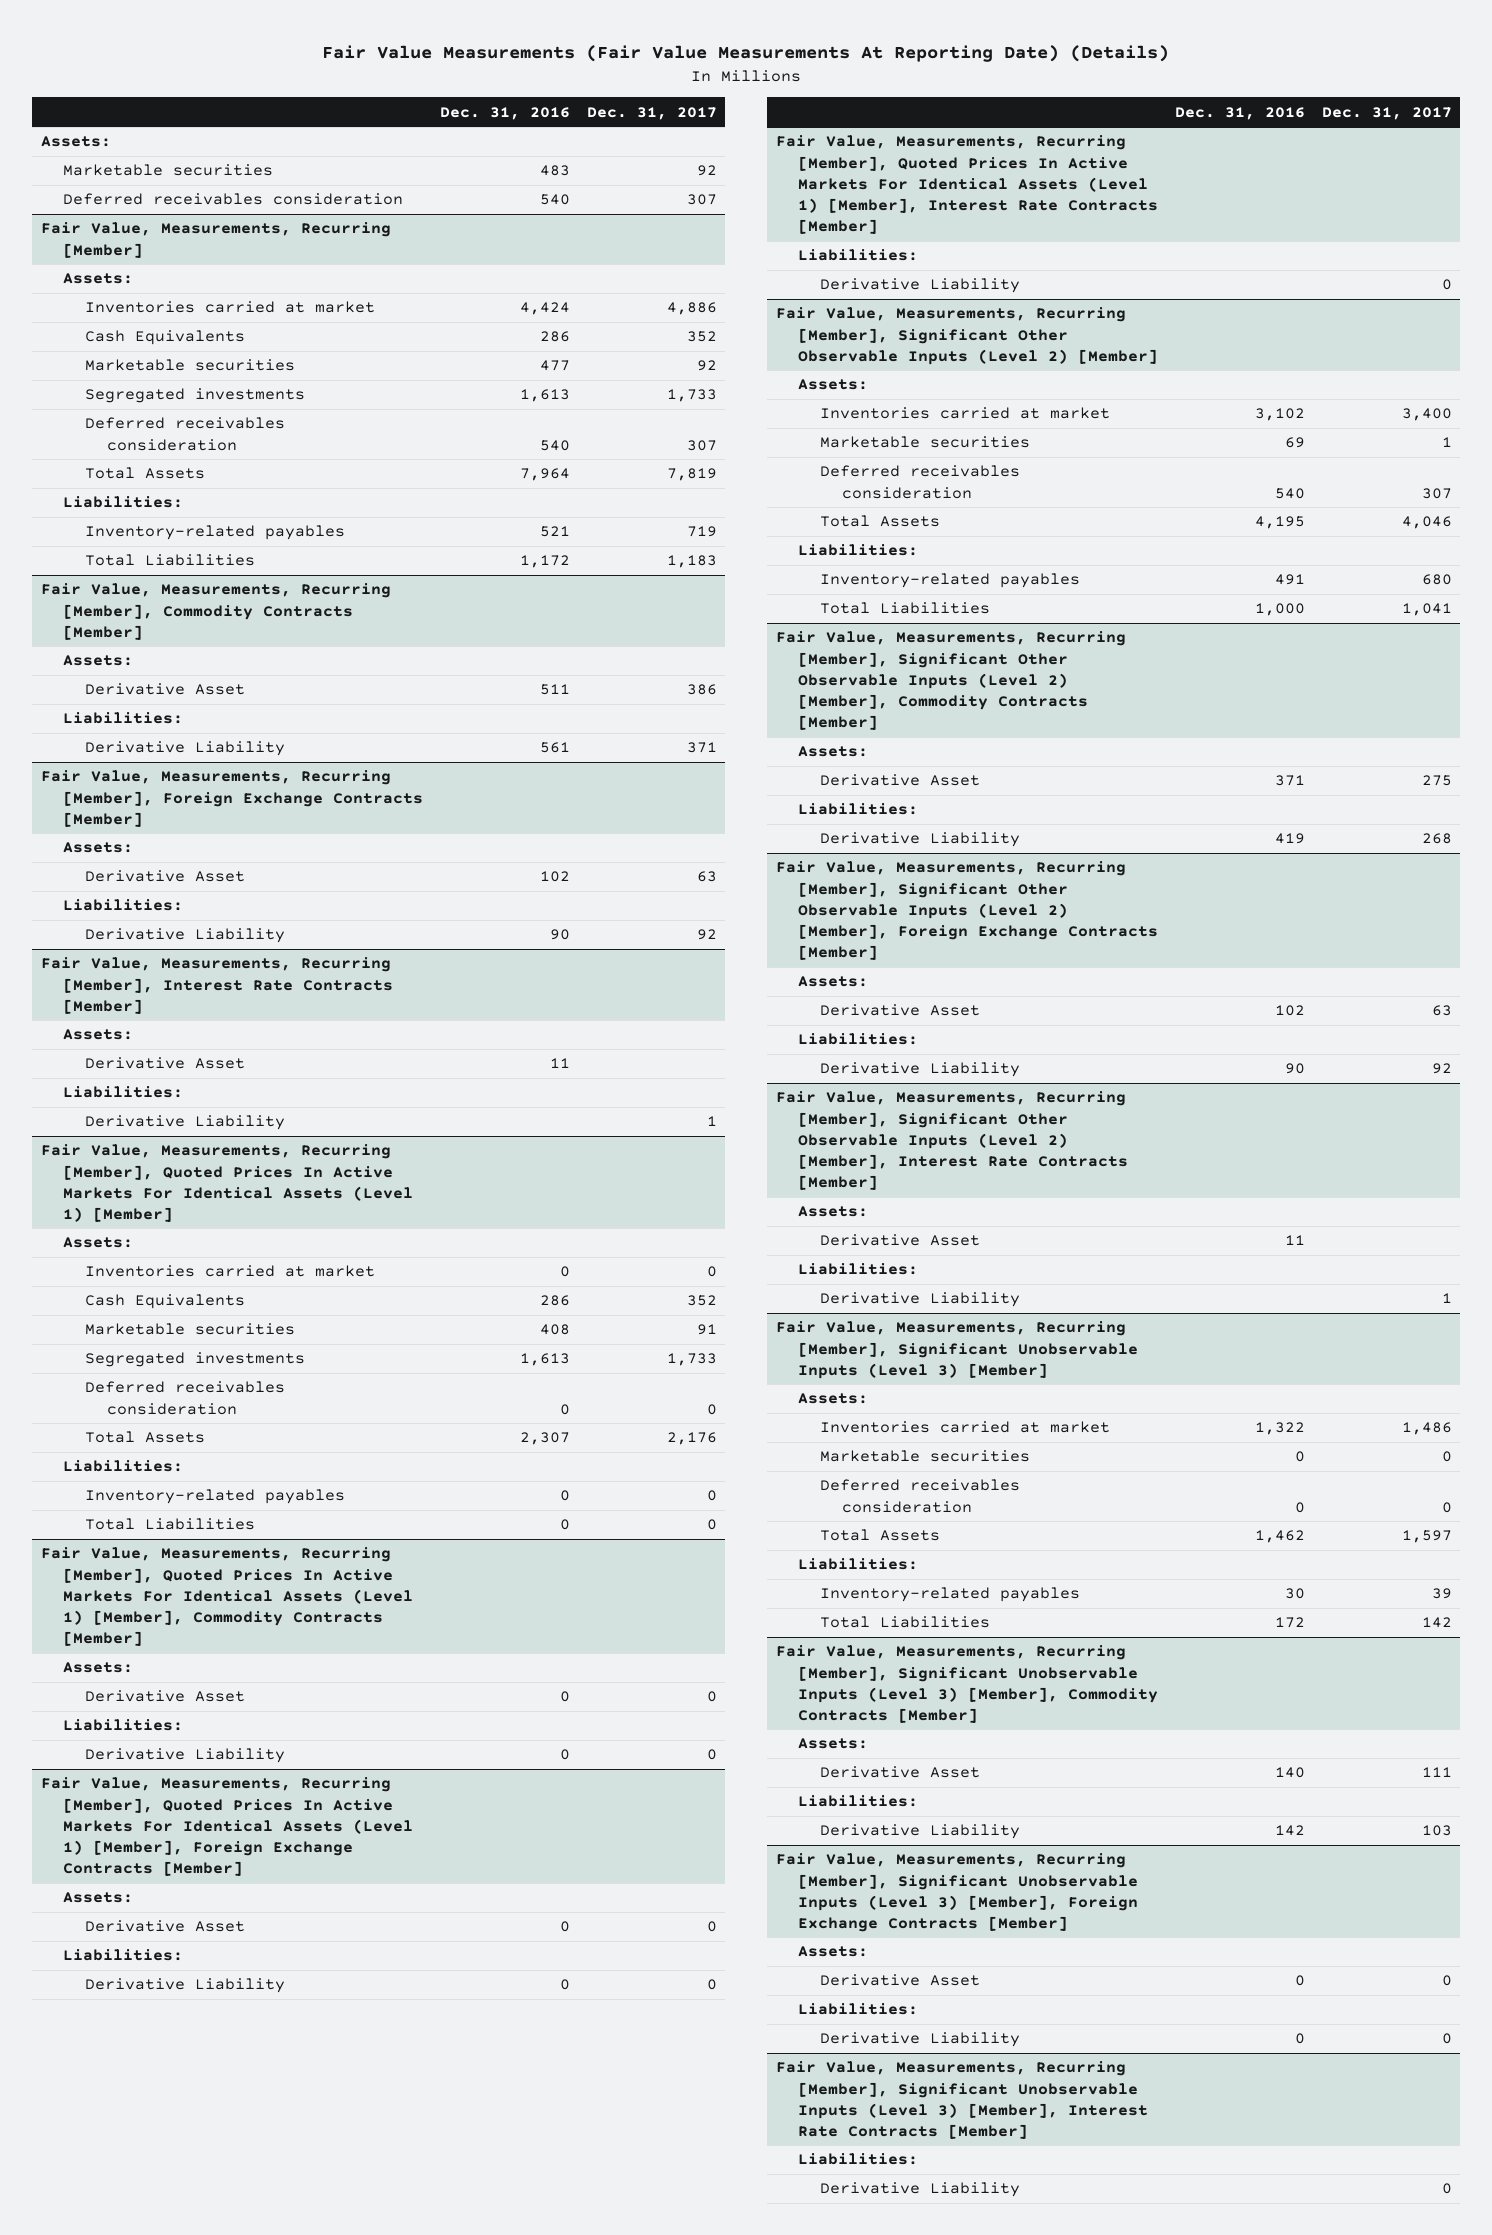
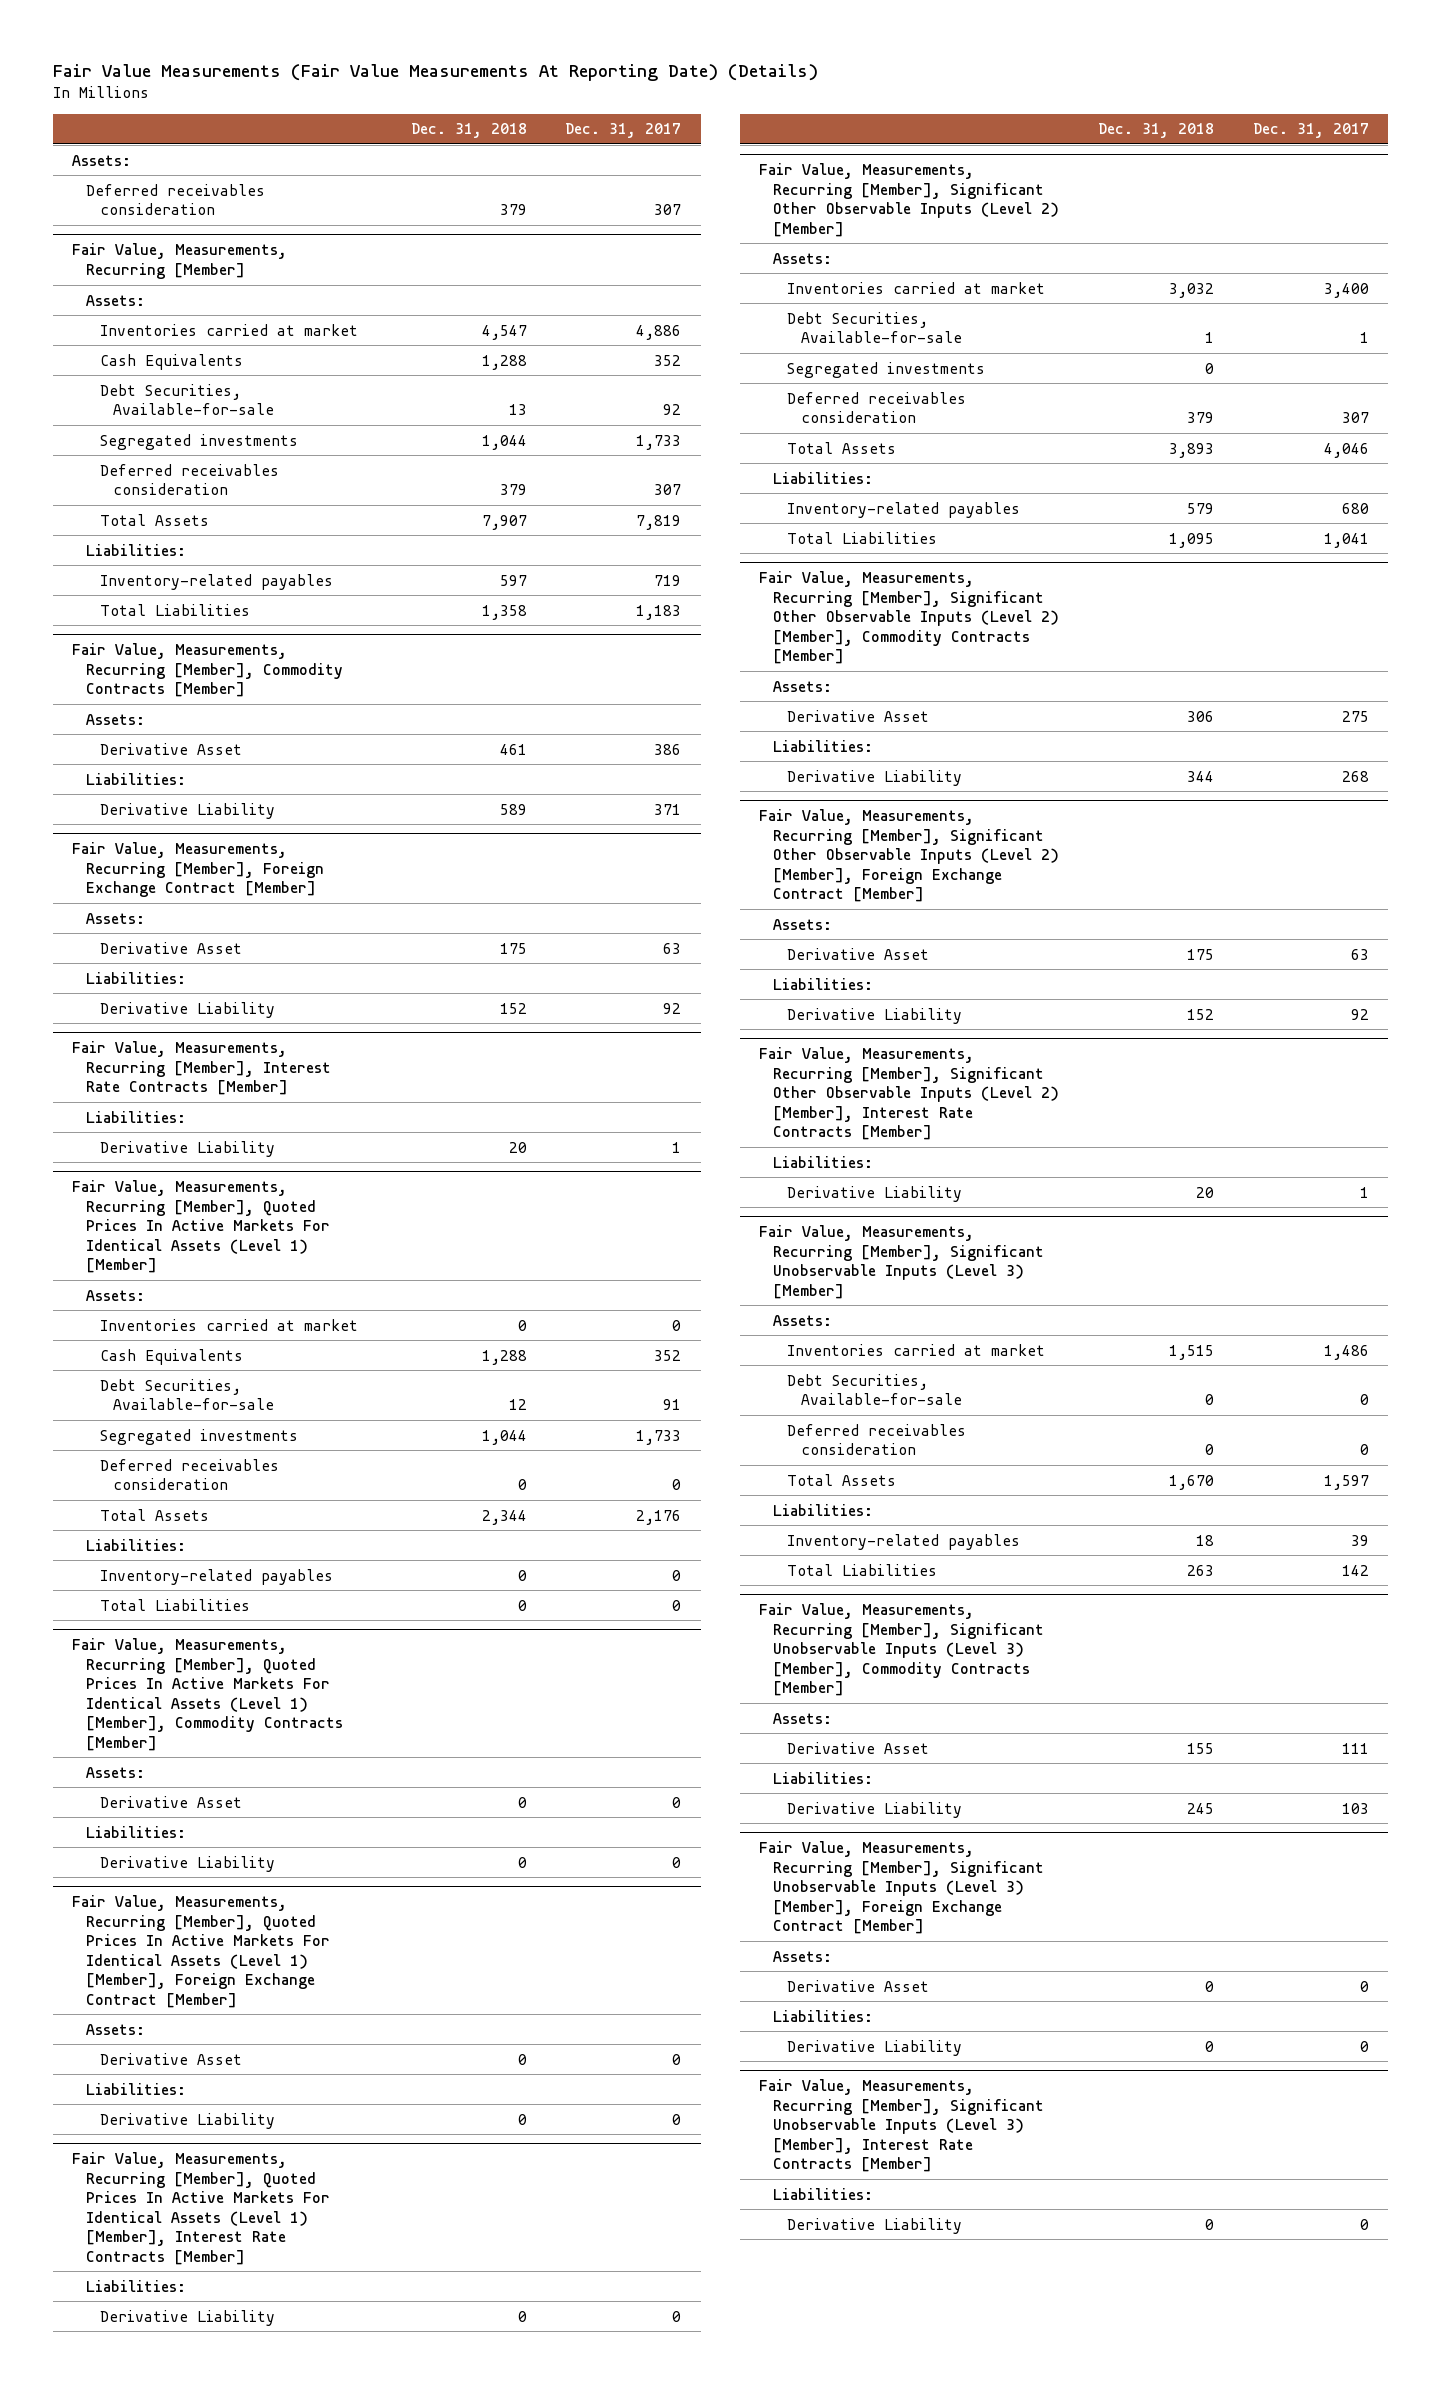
[439,106,570,120] Dec. 31, 2016 -> none
none -> [410,123,527,139] Dec. 31, 2018
[62,164,273,177] Marketable securities -> none
[84,359,295,372] Marketable securities -> none
none -> [99,383,275,416] Debt Securities, Available-for-sale
[40,770,423,827] Fair Value, Measurements, Recurring [Member], Foreign Exchange Contracts [Member] -> [71,842,324,898] Fair Value, Measurements, Recurring [Member], Foreign Exchange Contract [Member]
[62,1029,133,1041] Assets: -> none
[84,1057,245,1070] Derivative Asset -> none
[84,1323,295,1336] Marketable securities -> none
none -> [99,1378,275,1411] Debt Securities, Available-for-sale
[40,1777,413,1876] Fair Value, Measurements, Recurring [Member], Quoted Prices In Active Markets For Identical Assets (Level 1) [Member], Foreign Exchange Contracts [Member] -> [71,1895,330,2008] Fair Value, Measurements, Recurring [Member], Quoted Prices In Active Markets For Identical Assets (Level 1) [Member], Foreign Exchange Contract [Member]
[819,436,1030,449] Marketable securities -> none
none -> [786,311,962,344] Debt Securities, Available-for-sale
none -> [786,361,985,378] Segregated investments
[775,861,1158,960] Fair Value, Measurements, Recurring [Member], Significant Other Observable Inputs (Level 2) [Member], Foreign Exchange Contracts [Member] -> [759,809,1060,903] Fair Value, Measurements, Recurring [Member], Significant Other Observable Inputs (Level 2) [Member], Foreign Exchange Contract [Member]
[797,1206,868,1218] Assets: -> none
[819,1234,980,1247] Derivative Asset -> none
[819,1450,1030,1463] Marketable securities -> none
none -> [786,1373,962,1406] Debt Securities, Available-for-sale
[775,1853,1138,1932] Fair Value, Measurements, Recurring [Member], Significant Unobservable Inputs (Level 3) [Member], Foreign Exchange Contracts [Member] -> [759,1841,1045,1935] Fair Value, Measurements, Recurring [Member], Significant Unobservable Inputs (Level 3) [Member], Foreign Exchange Contract [Member]

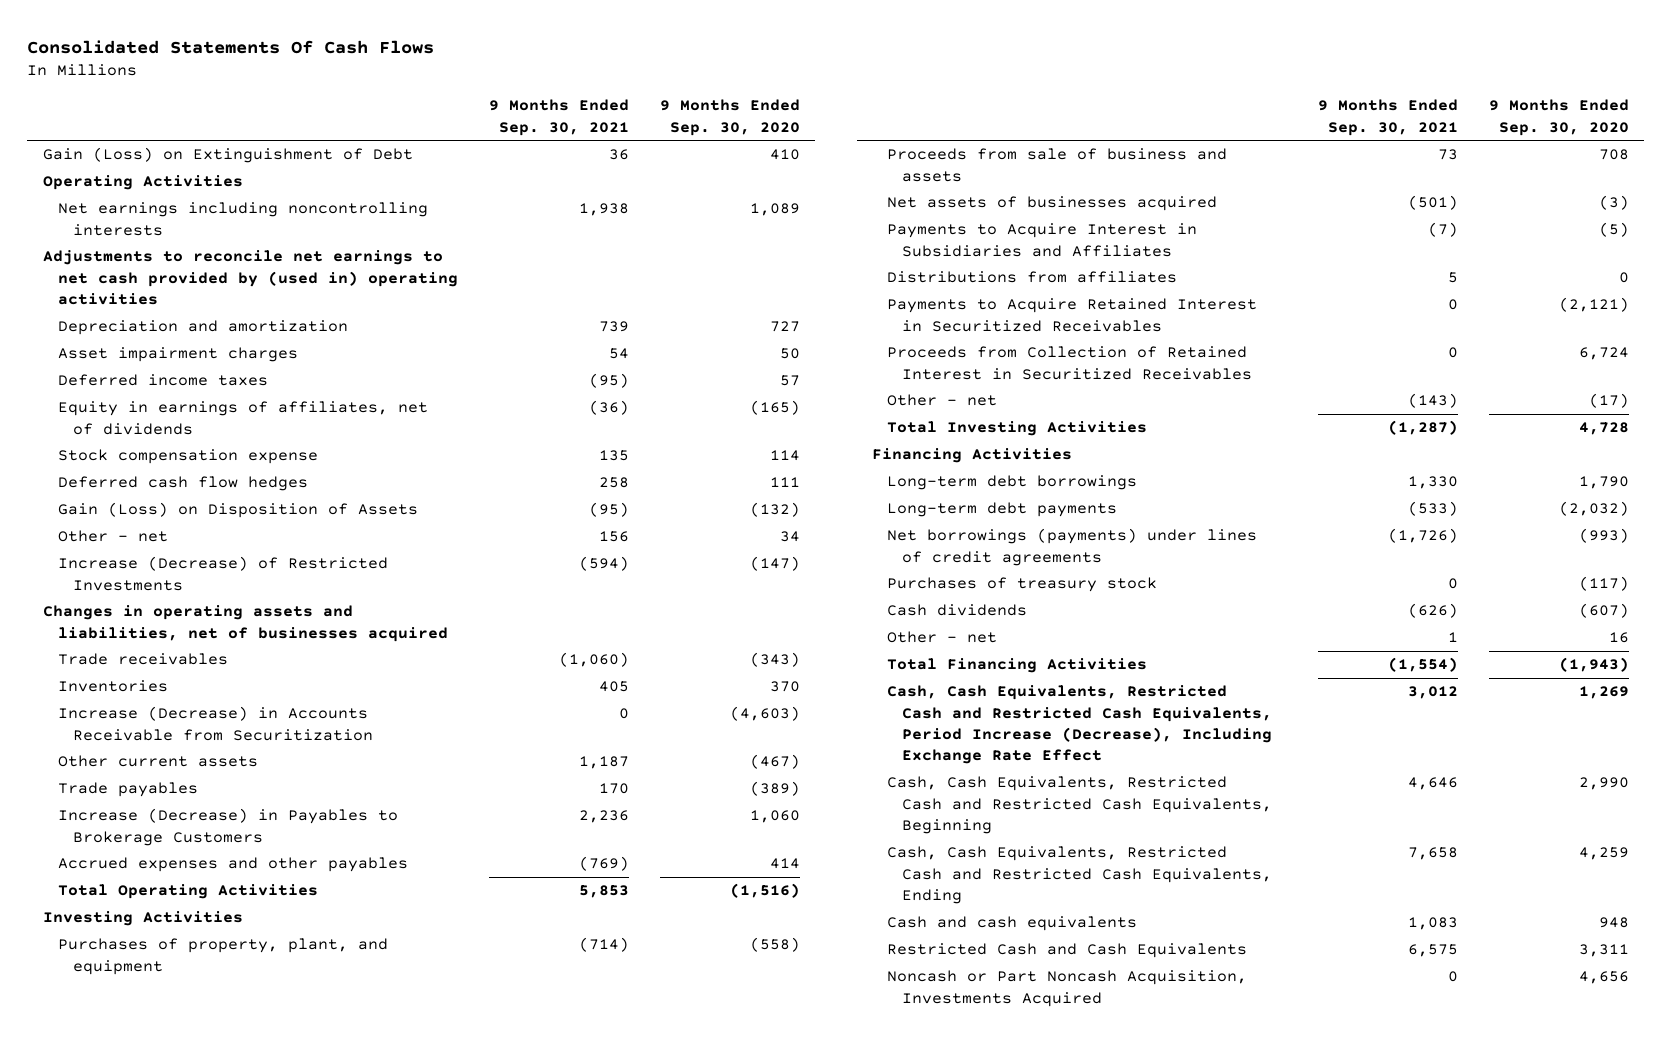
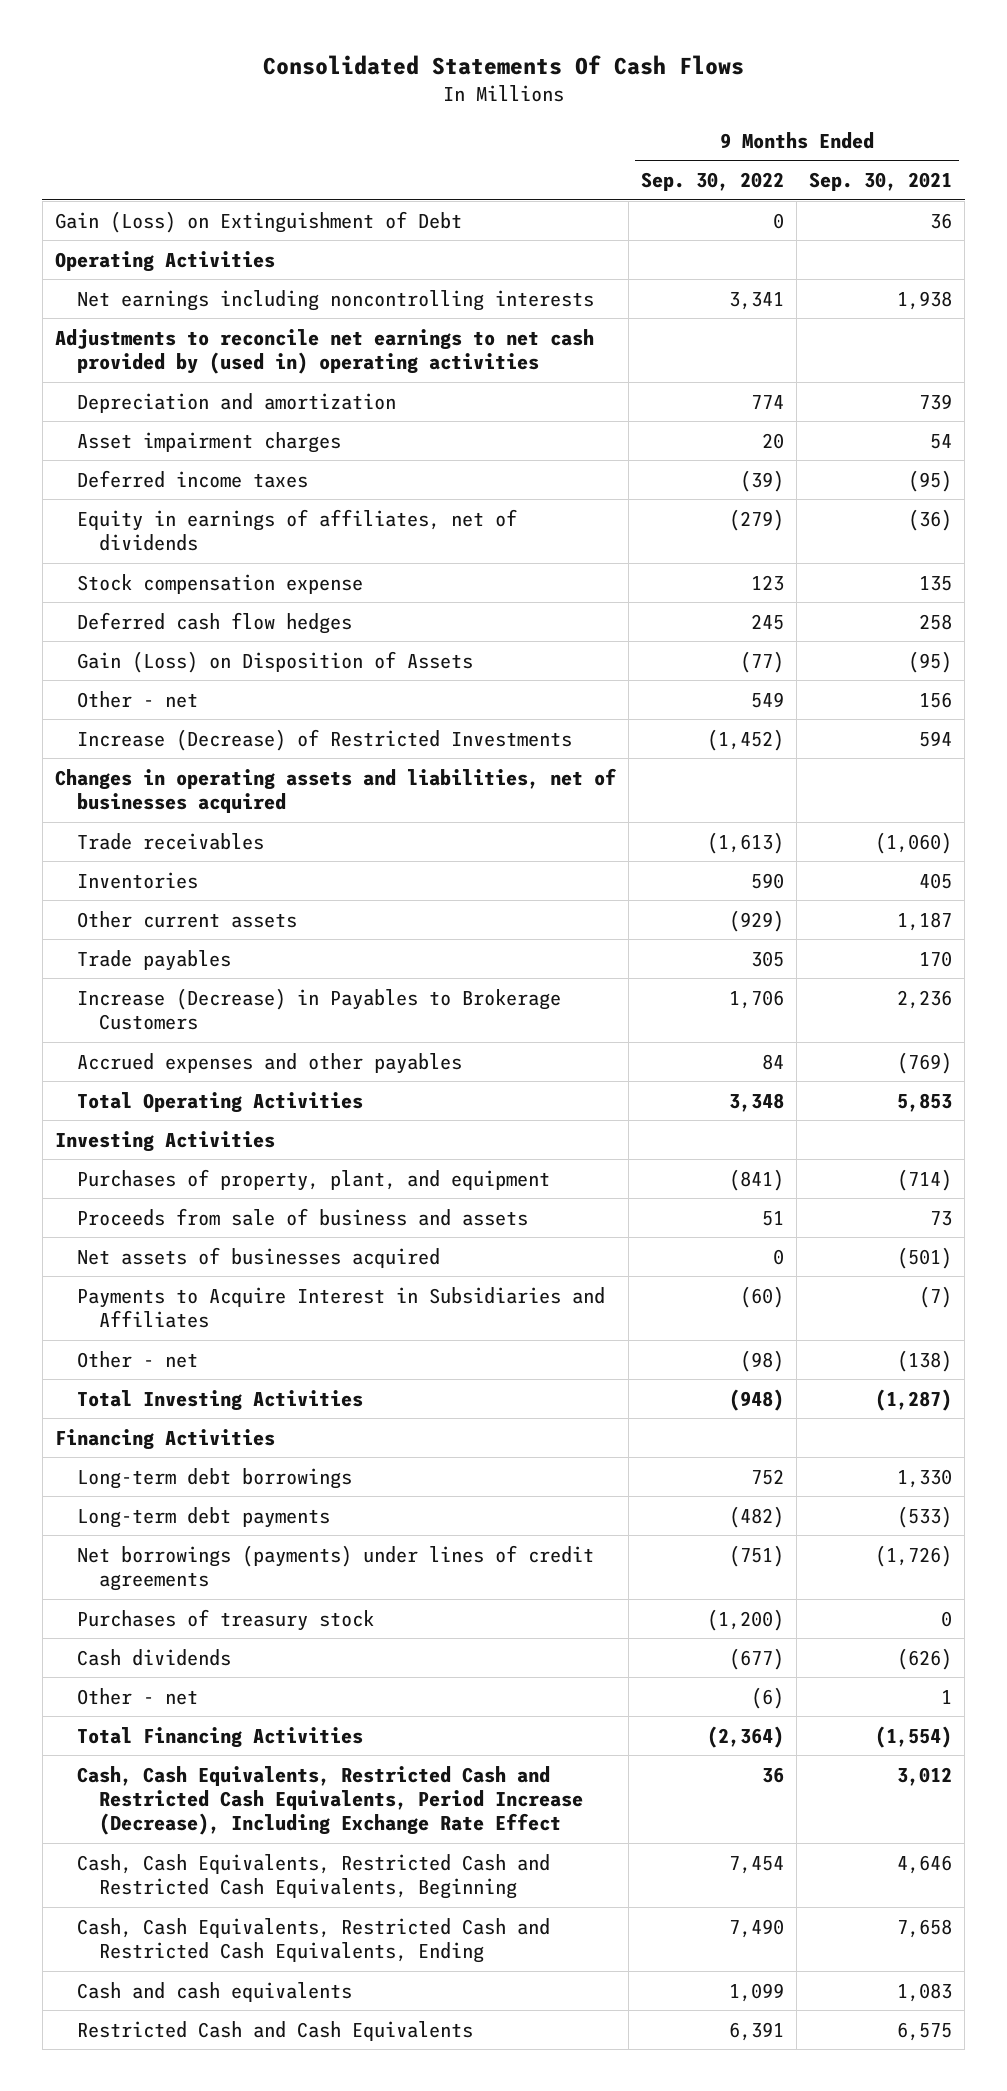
[659,99,800,136] 9 Months Ended Sep. 30, 2020 -> none
none -> [641,171,785,191] Sep. 30, 2022
[578,556,629,572] (594) -> [919,730,953,747] 594
[58,706,374,741] Increase (Decrease) in Accounts Receivable from Securitization -> none
[887,271,1178,284] Distributions from affiliates -> none
[887,298,1258,332] Payments to Acquire Retained Interest in Securitized Receivables -> none
[887,346,1253,380] Proceeds from Collection of Retained Interest in Securitized Receivables -> none
[1408,393,1459,409] (143) -> [897,1349,953,1372] (138)
[887,970,1248,1007] Noncash or Part Noncash Acquisition, Investments Acquired -> none

